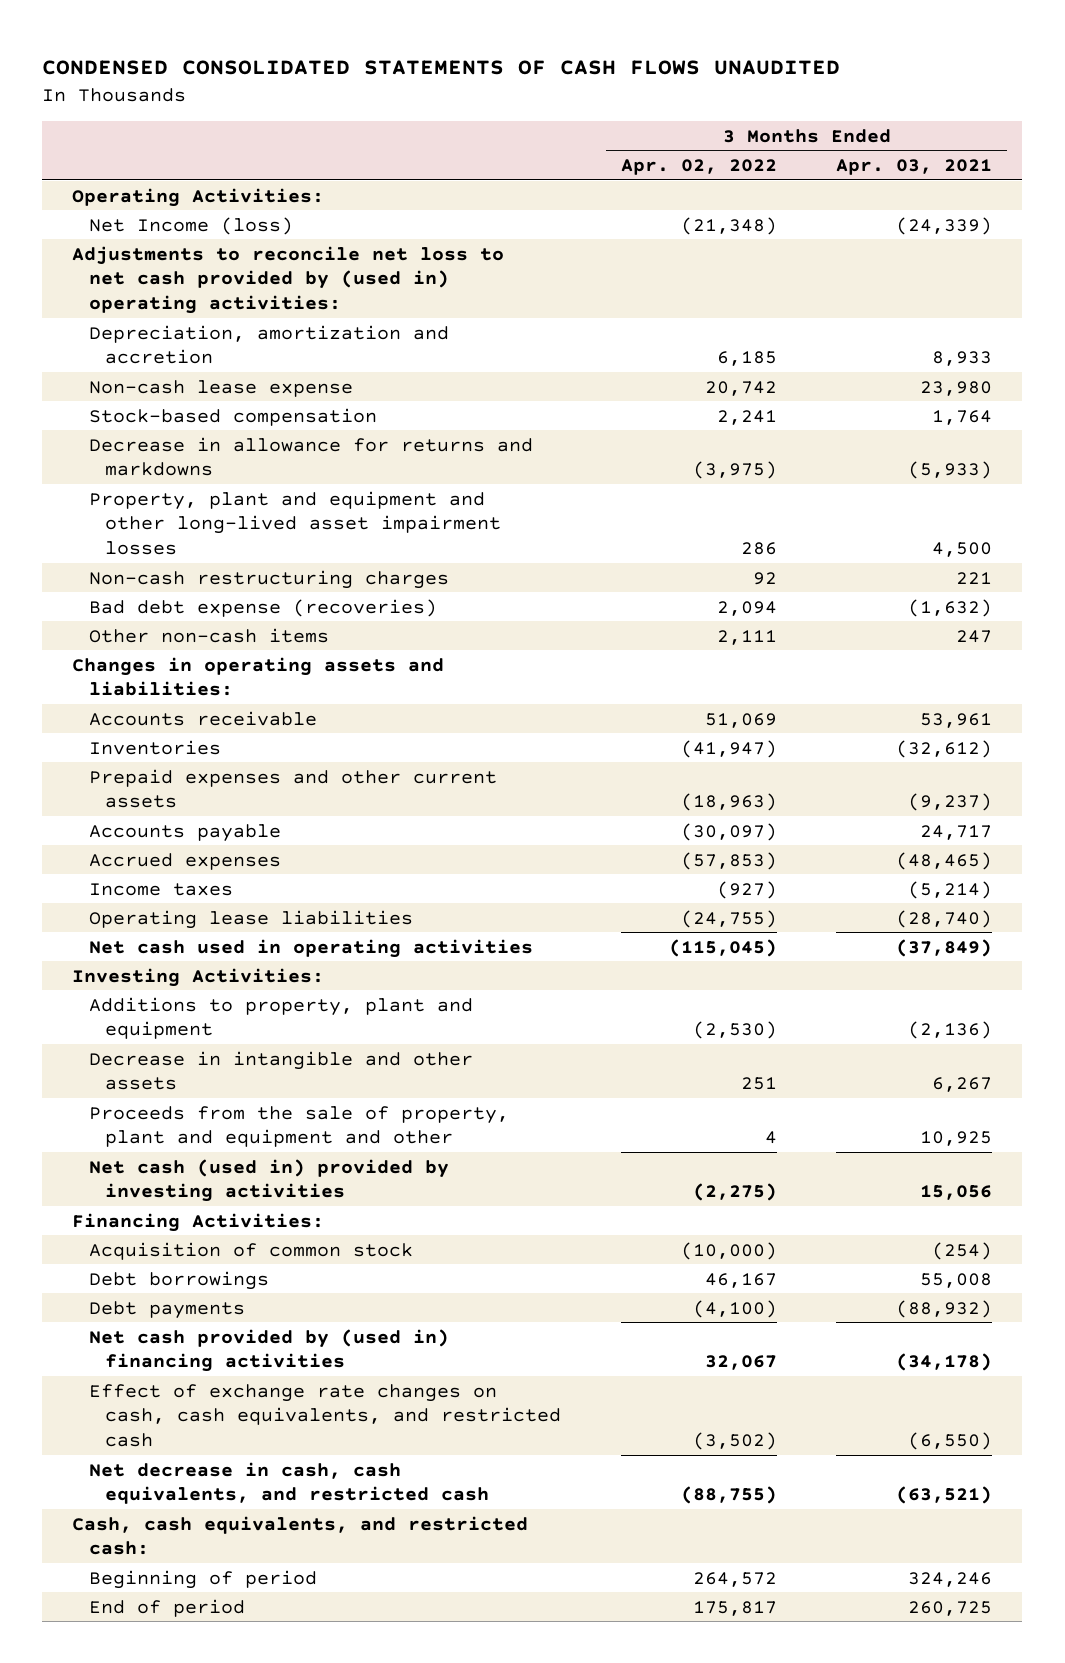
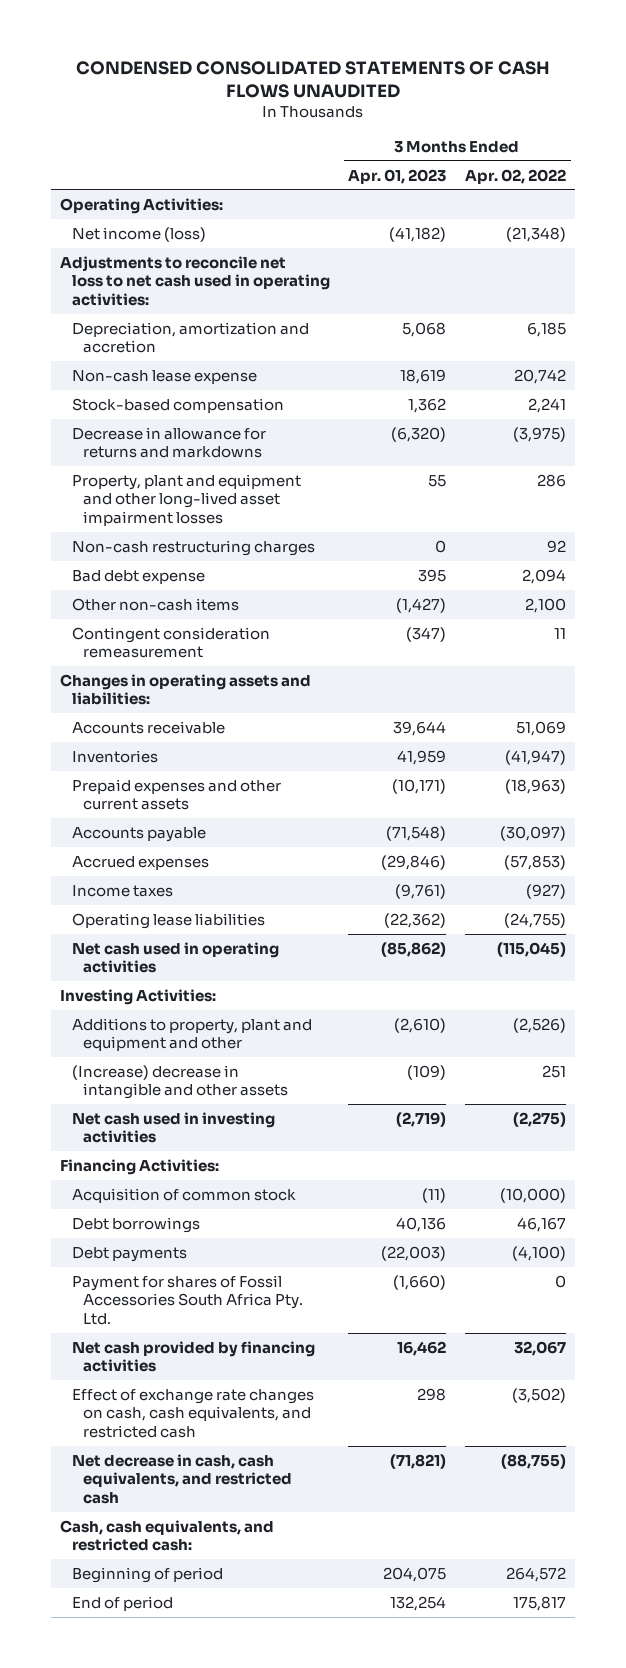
[836,159,993,176] Apr. 03, 2021 -> none
none -> [348,168,447,184] Apr. 01, 2023
[88,216,293,235] Net Income (loss) -> [71,226,206,242] Net income (loss)
[72,245,505,314] Adjustments to reconcile net loss to net cash provided by (used in) operating activities: -> [59,255,330,306] Adjustments to reconcile net loss to net cash used in operating activities:
[88,598,437,617] Bad debt expense (recoveries) -> [71,569,205,584] Bad debt expense
[716,629,777,645] 2,111 -> [524,597,566,613] 2,100
none -> [71,626,270,659] Contingent consideration remeasurement
[88,1105,509,1148] Proceeds from the sale of property, plant and equipment and other -> none
[88,996,473,1040] Additions to property, plant and equipment -> [71,1017,312,1052] Additions to property, plant and equipment and other
[692,1021,777,1040] (2,530) -> [512,1017,566,1033] (2,526)
[88,1050,473,1091] Decrease in intangible and other assets -> [71,1064,289,1100] (Increase) decrease in intangible and other assets
[88,1158,449,1203] Net cash (used in) provided by investing activities -> [71,1111,275,1144] Net cash used in investing activities
none -> [71,1274,304,1325] Payment for shares of Fossil Accessories South Africa Pty. Ltd.
[88,1328,449,1373] Net cash provided by (used in) financing activities -> [71,1340,315,1373] Net cash provided by financing activities

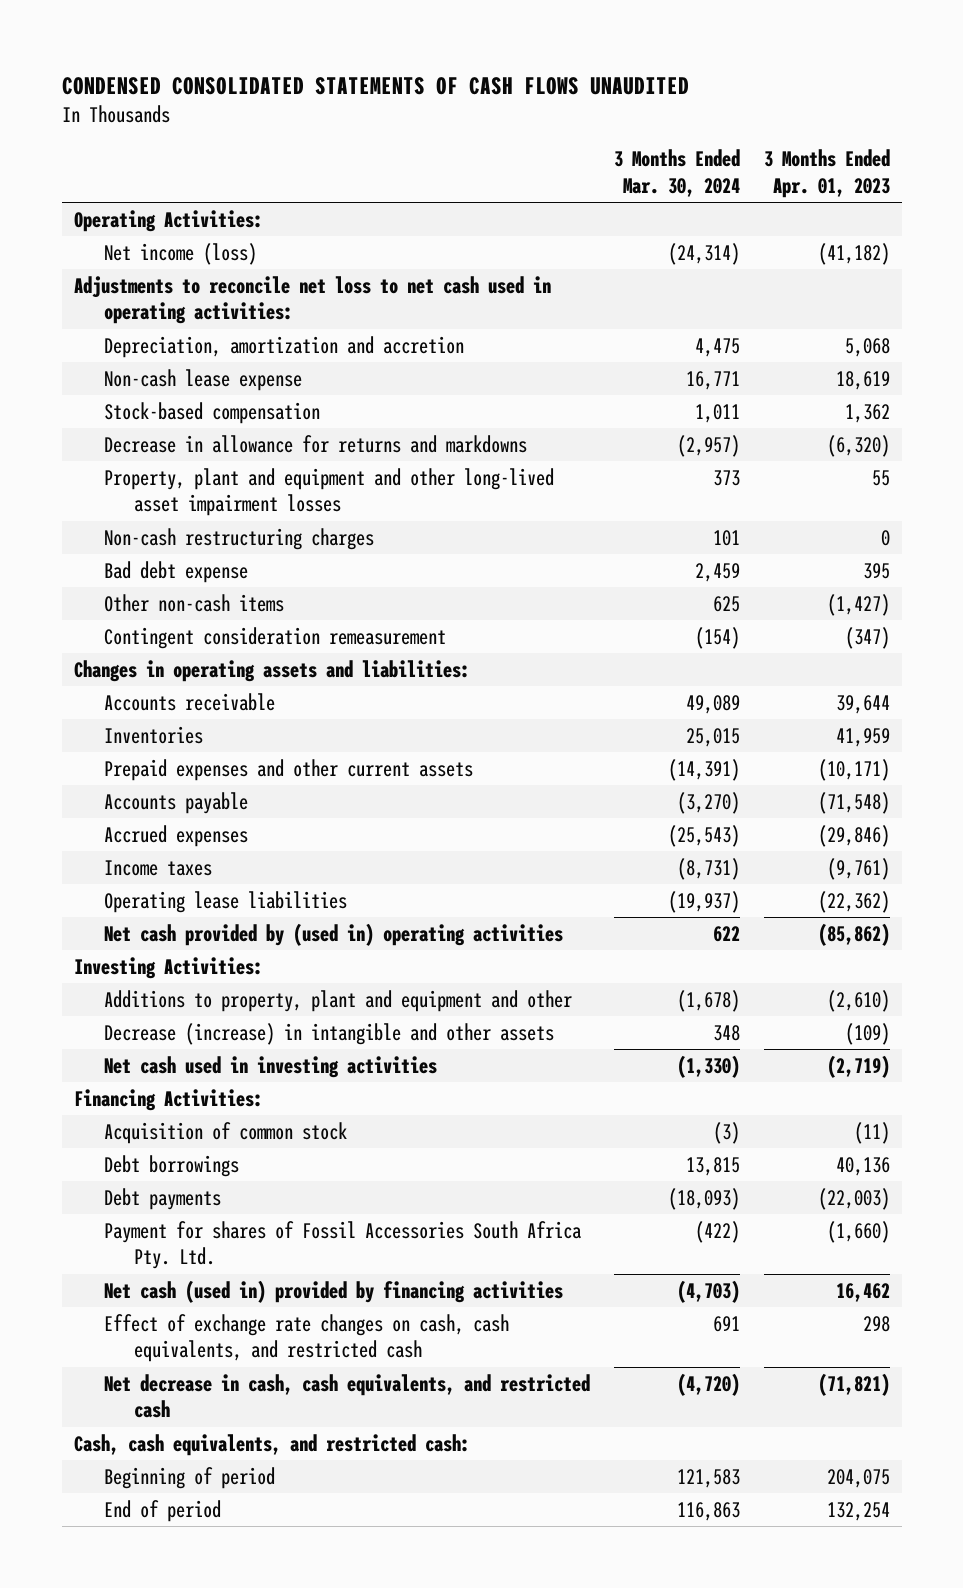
[464,168,566,184] Apr. 02, 2022 -> none
none -> [613,149,740,197] 3 Months Ended Mar. 30, 2024
[71,941,279,974] Net cash used in operating activities -> [103,922,563,946] Net cash provided by (used in) operating activities
[71,1064,289,1100] (Increase) decrease in intangible and other assets -> [103,1022,554,1045] Decrease (increase) in intangible and other assets
[71,1340,315,1373] Net cash provided by financing activities -> [103,1279,563,1303] Net cash (used in) provided by financing activities

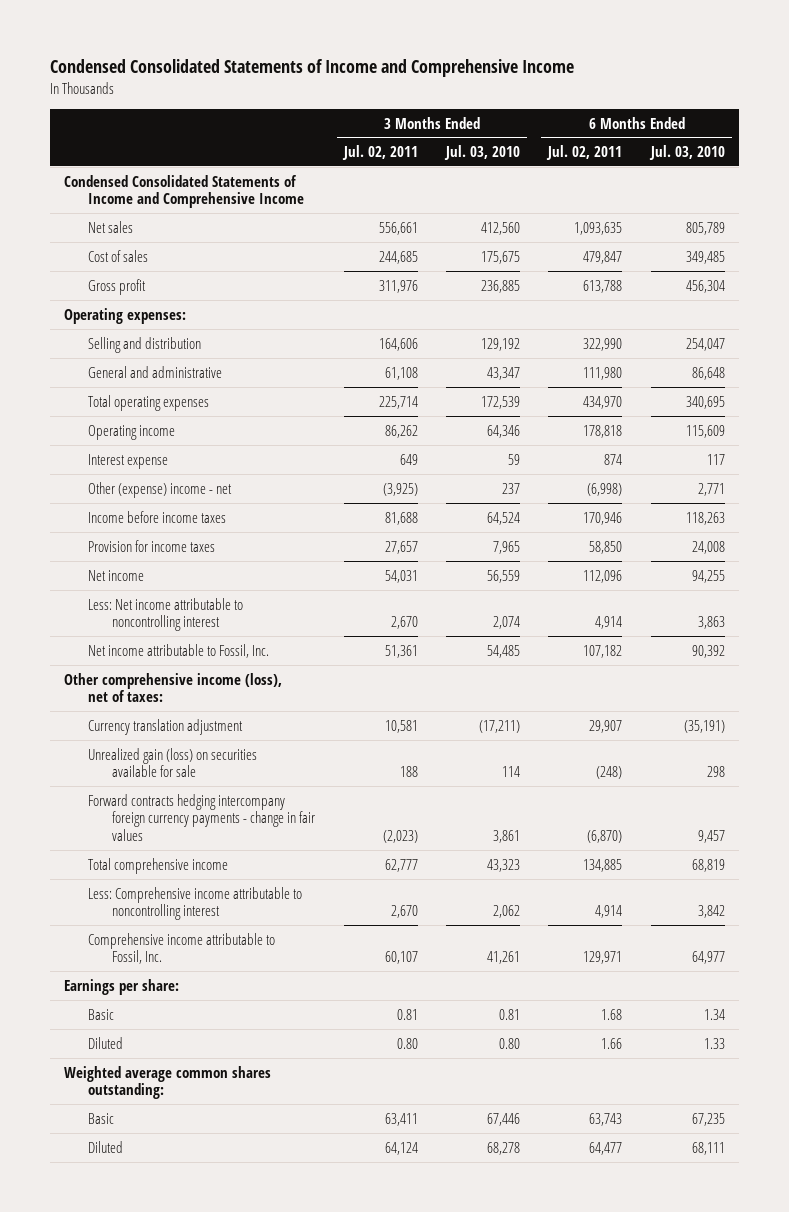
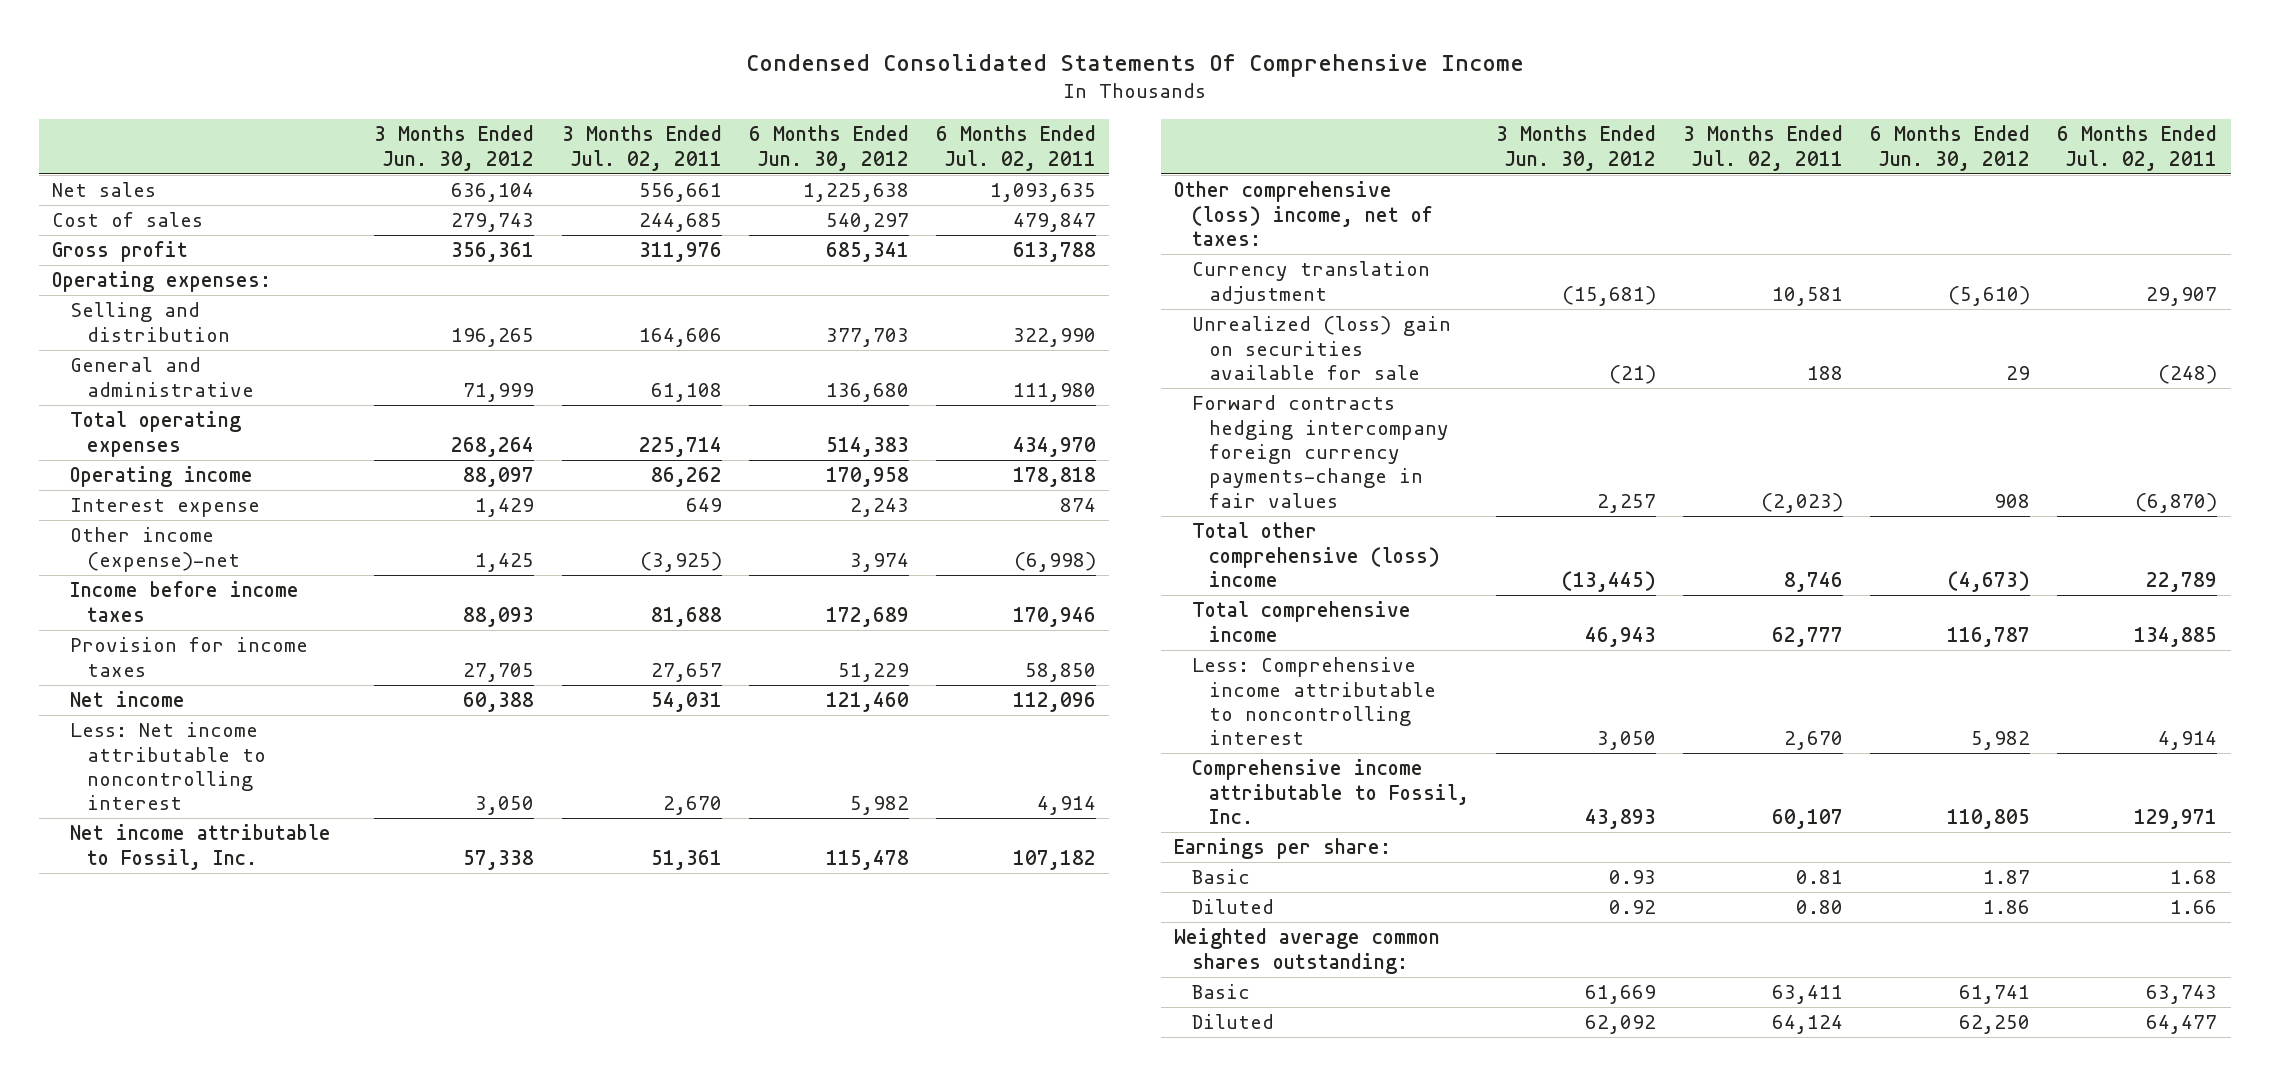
[49,59,574,78] Condensed Consolidated Statements of Income and Comprehensive Income -> [745,53,1524,77] Condensed Consolidated Statements Of Comprehensive Income
[443,145,520,161] Jul. 03, 2010 -> none
[648,145,725,161] Jul. 03, 2010 -> none
none -> [374,125,535,171] 3 Months Ended Jun. 30, 2012
none -> [748,125,909,171] 6 Months Ended Jun. 30, 2012
[63,174,305,209] Condensed Consolidated Statements of Income and Comprehensive Income -> none
[88,481,233,498] Other (expense) income - net -> [69,527,241,572] Other income (expense)-net
[63,672,282,703] Other comprehensive income (loss), net of taxes: -> [1174,181,1433,247] Other comprehensive (loss) income, net of taxes:
[88,747,258,778] Unrealized gain (loss) on securities available for sale -> [1191,316,1451,381] Unrealized (loss) gain on securities available for sale
[88,793,316,841] Forward contracts hedging intercompany foreign currency payments - change in fair values -> [1191,395,1450,508] Forward contracts hedging intercompany foreign currency payments-change in fair values
none -> [1191,522,1441,588] Total other comprehensive (loss) income

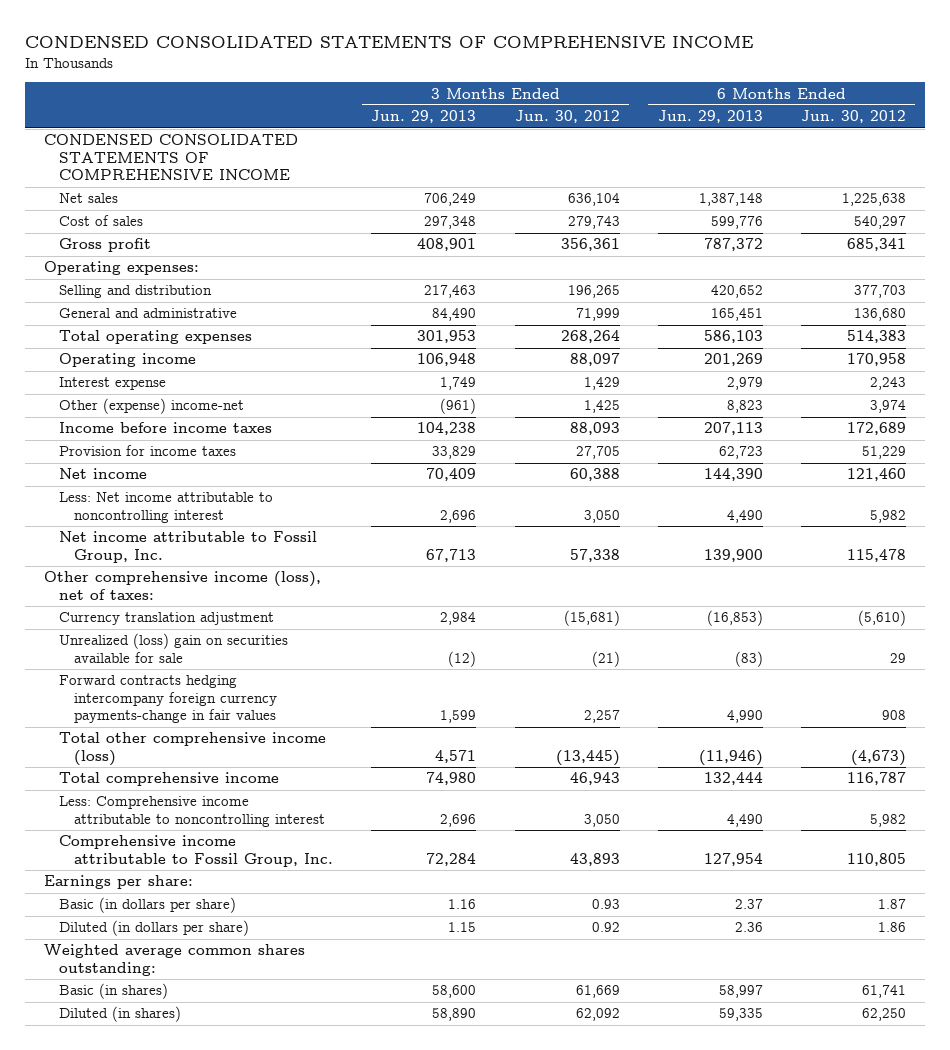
[745,53,1524,77] Condensed Consolidated Statements Of Comprehensive Income -> [25,36,754,49] CONDENSED CONSOLIDATED STATEMENTS OF COMPREHENSIVE INCOME
[561,125,722,171] 3 Months Ended Jul. 02, 2011 -> none
[935,125,1096,171] 6 Months Ended Jul. 02, 2011 -> none
none -> [371,110,477,124] Jun. 29, 2013
none -> [657,110,763,124] Jun. 29, 2013
none -> [44,134,299,181] CONDENSED CONSOLIDATED STATEMENTS OF COMPREHENSIVE INCOME
[69,527,241,572] Other income (expense)-net -> [59,398,245,415] Other (expense) income-net
[69,824,331,870] Net income attributable to Fossil, Inc. -> [59,531,318,563] Net income attributable to Fossil Group, Inc.
[1174,181,1433,247] Other comprehensive (loss) income, net of taxes: -> [44,571,322,600] Other comprehensive income (loss), net of taxes:
[1191,522,1441,588] Total other comprehensive (loss) income -> [59,732,327,766] Total other comprehensive income (loss)
[1191,759,1470,825] Comprehensive income attributable to Fossil, Inc. -> [59,835,334,867] Comprehensive income attributable to Fossil Group, Inc.
[1191,869,1250,885] Basic -> [59,897,237,914] Basic (in dollars per share)
[1191,899,1274,915] Diluted -> [59,920,250,937] Diluted (in dollars per share)
[1191,984,1250,1000] Basic -> [59,983,169,1000] Basic (in shares)
[1191,1014,1274,1030] Diluted -> [59,1006,182,1023] Diluted (in shares)

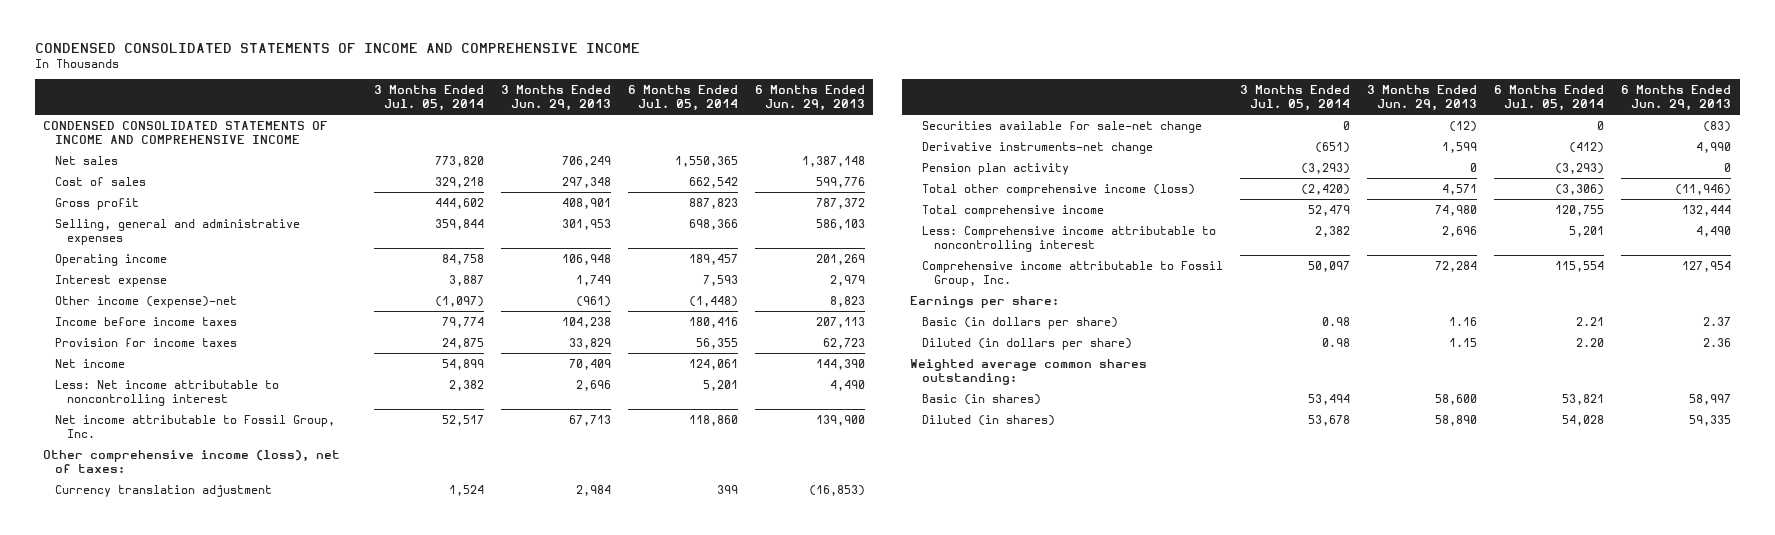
[25,36,754,49] CONDENSED CONSOLIDATED STATEMENTS OF COMPREHENSIVE INCOME -> [34,42,640,53] CONDENSED CONSOLIDATED STATEMENTS OF INCOME AND COMPREHENSIVE INCOME
[514,110,620,124] Jun. 30, 2012 -> none
[800,110,906,124] Jun. 30, 2012 -> none
none -> [373,84,484,112] 3 Months Ended Jul. 05, 2014
none -> [627,84,738,112] 6 Months Ended Jul. 05, 2014
[44,134,299,181] CONDENSED CONSOLIDATED STATEMENTS OF COMPREHENSIVE INCOME -> [43,120,329,145] CONDENSED CONSOLIDATED STATEMENTS OF INCOME AND COMPREHENSIVE INCOME
[44,261,200,276] Operating expenses: -> none
[59,285,213,299] Selling and distribution -> none
[59,308,238,319] General and administrative -> none
[59,330,253,345] Total operating expenses -> [55,218,301,246] Selling, general and administrative expenses
[59,398,245,415] Other (expense) income-net -> [55,295,238,308] Other income (expense)-net
[59,633,289,663] Unrealized (loss) gain on securities available for sale -> [922,120,1203,133] Securities available for sale-net change
[59,675,278,724] Forward contracts hedging intercompany foreign currency payments-change in fair values -> [922,141,1154,154] Derivative instruments-net change
none -> [922,162,1070,175] Pension plan activity

